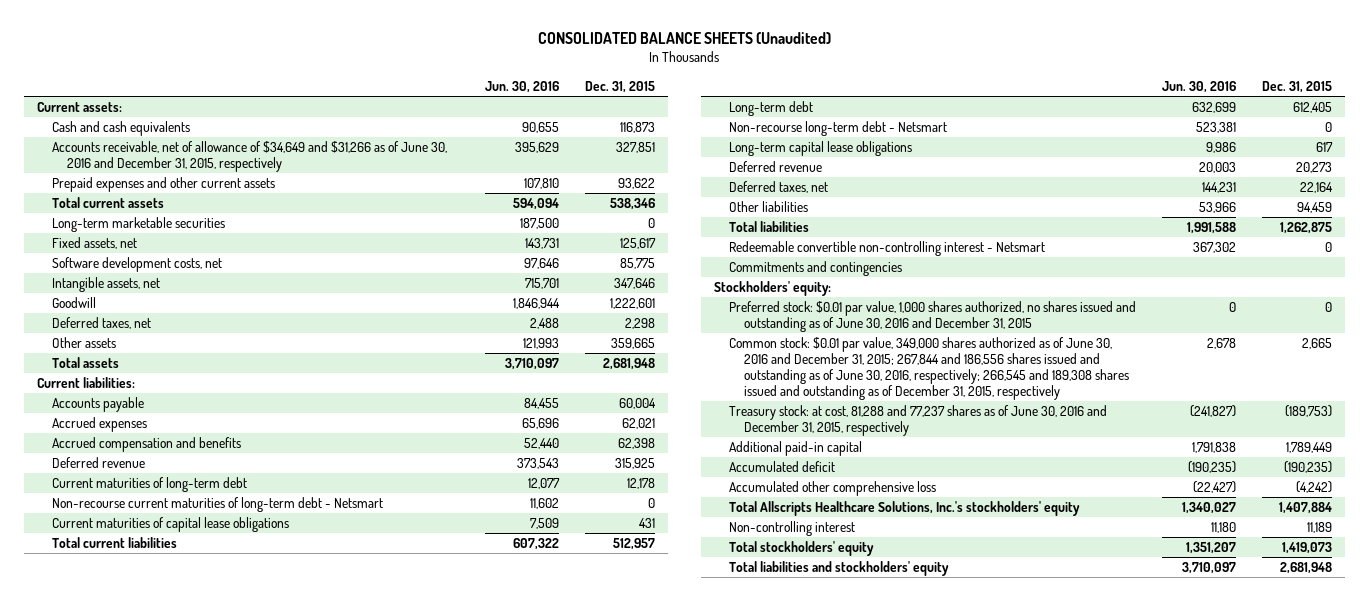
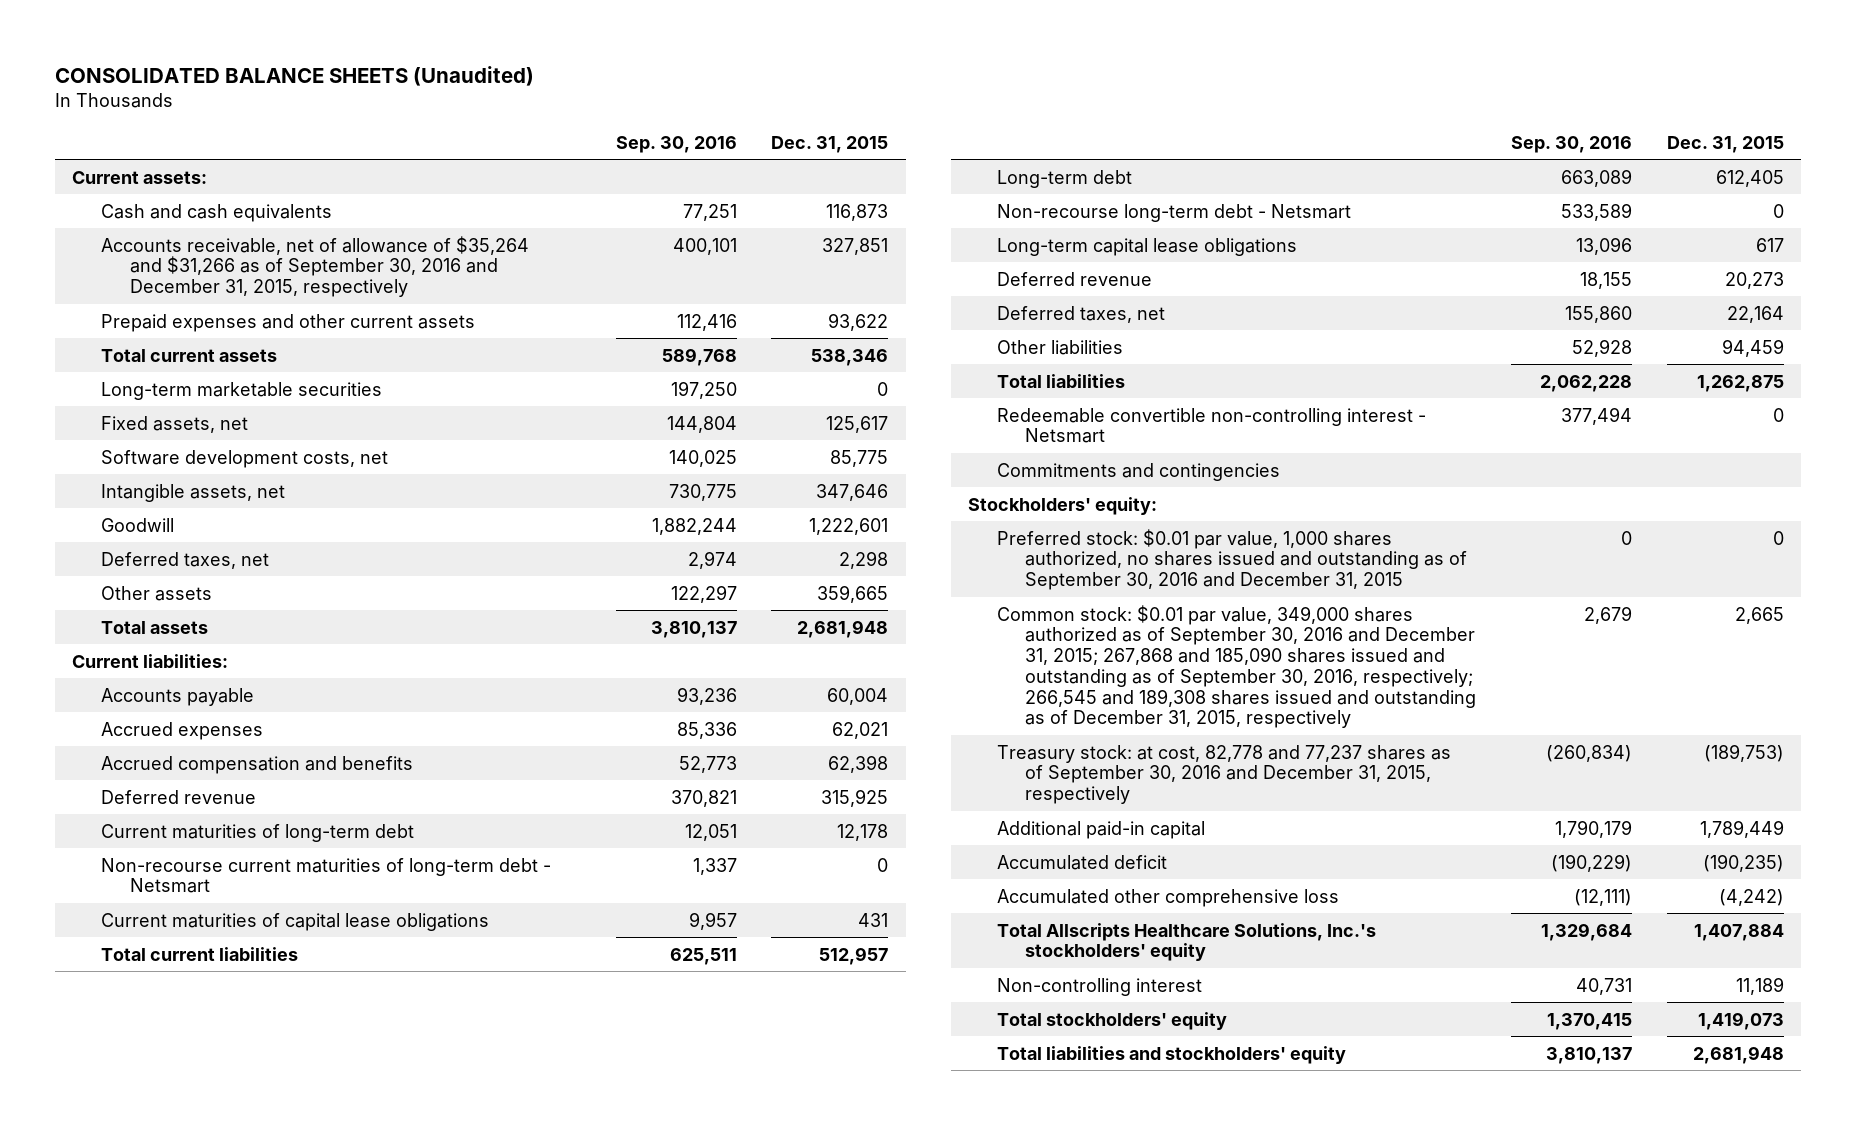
[484,80,559,93] Jun. 30, 2016 -> none
none -> [615,135,737,153] Sep. 30, 2016
[51,141,447,172] Accounts receivable, net of allowance of $34,649 and $31,266 as of June 30, 2016 and December 31, 2015, respectively -> [101,235,530,298] Accounts receivable, net of allowance of $35,264 and $31,266 as of September 30, 2016 and December 31, 2015, respectively
[728,301,1136,332] Preferred stock: $0.01 par value, 1,000 shares authorized, no shares issued and outstanding as of June 30, 2016 and December 31, 2015 -> [996,528,1468,591] Preferred stock: $0.01 par value, 1,000 shares authorized, no shares issued and outstanding as of September 30, 2016 and December 31, 2015
[728,337,1129,400] Common stock: $0.01 par value, 349,000 shares authorized as of June 30, 2016 and December 31, 2015; 267,844 and 186,556 shares issued and outstanding as of June 30, 2016, respectively; 266,545 and 189,308 shares issued and outstanding as of December 31, 2015, respectively -> [996,604,1477,729] Common stock: $0.01 par value, 349,000 shares authorized as of September 30, 2016 and December 31, 2015; 267,868 and 185,090 shares issued and outstanding as of September 30, 2016, respectively; 266,545 and 189,308 shares issued and outstanding as of December 31, 2015, respectively
[728,405,1107,436] Treasury stock: at cost, 81,288 and 77,237 shares as of June 30, 2016 and December 31, 2015, respectively -> [996,744,1451,805] Treasury stock: at cost, 82,778 and 77,237 shares as of September 30, 2016 and December 31, 2015, respectively

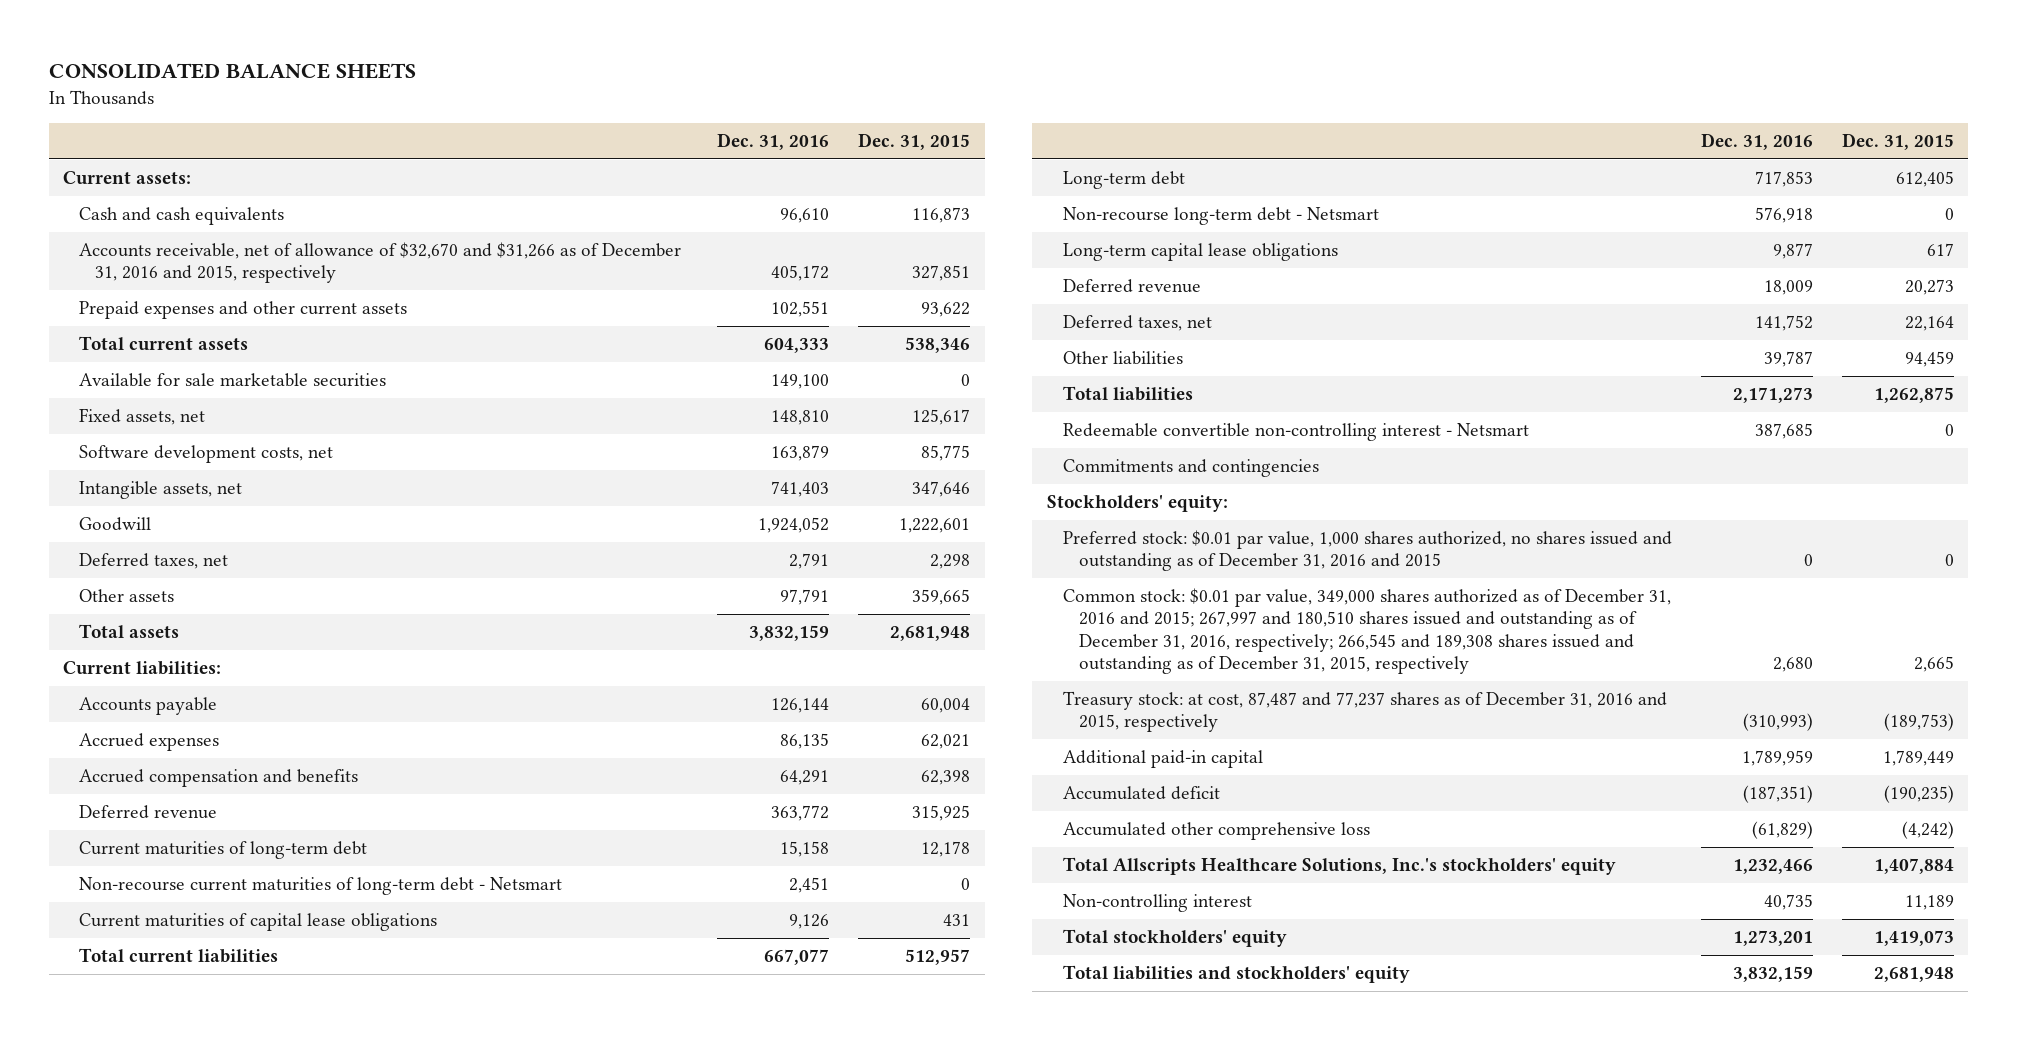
[55,65,535,86] CONSOLIDATED BALANCE SHEETS (Unaudited) -> [48,63,416,80] CONSOLIDATED BALANCE SHEETS
[615,135,737,153] Sep. 30, 2016 -> none
none -> [717,132,830,150] Dec. 31, 2016
[101,235,530,298] Accounts receivable, net of allowance of $35,264 and $31,266 as of September 30, 2016 and December 31, 2015, respectively -> [79,242,682,284] Accounts receivable, net of allowance of $32,670 and $31,266 as of December 31, 2016 and 2015, respectively
[101,381,383,400] Long-term marketable securities -> [79,373,387,388] Available for sale marketable securities
[996,528,1468,591] Preferred stock: $0.01 par value, 1,000 shares authorized, no shares issued and outstanding as of September 30, 2016 and December 31, 2015 -> [1062,530,1672,572] Preferred stock: $0.01 par value, 1,000 shares authorized, no shares issued and outstanding as of December 31, 2016 and 2015
[996,604,1477,729] Common stock: $0.01 par value, 349,000 shares authorized as of September 30, 2016 and December 31, 2015; 267,868 and 185,090 shares issued and outstanding as of September 30, 2016, respectively; 266,545 and 189,308 shares issued and outstanding as of December 31, 2015, respectively -> [1062,588,1671,674] Common stock: $0.01 par value, 349,000 shares authorized as of December 31, 2016 and 2015; 267,997 and 180,510 shares issued and outstanding as of December 31, 2016, respectively; 266,545 and 189,308 shares issued and outstanding as of December 31, 2015, respectively
[996,744,1451,805] Treasury stock: at cost, 82,778 and 77,237 shares as of September 30, 2016 and December 31, 2015, respectively -> [1062,691,1667,733] Treasury stock: at cost, 87,487 and 77,237 shares as of December 31, 2016 and 2015, respectively

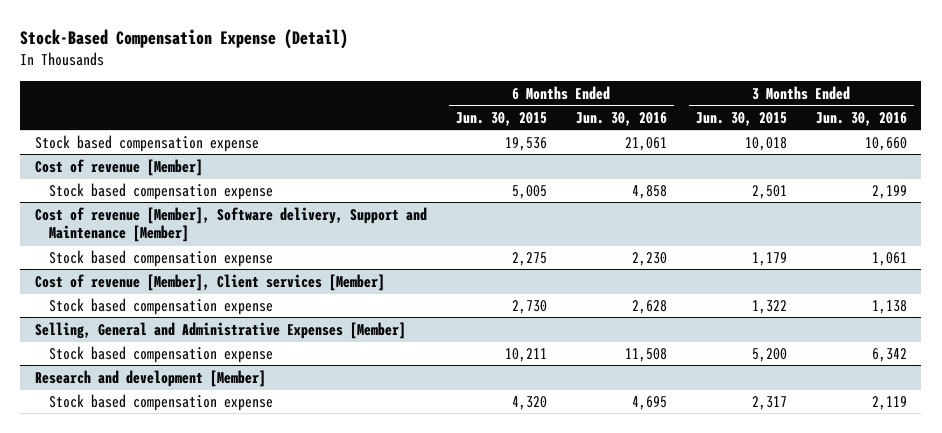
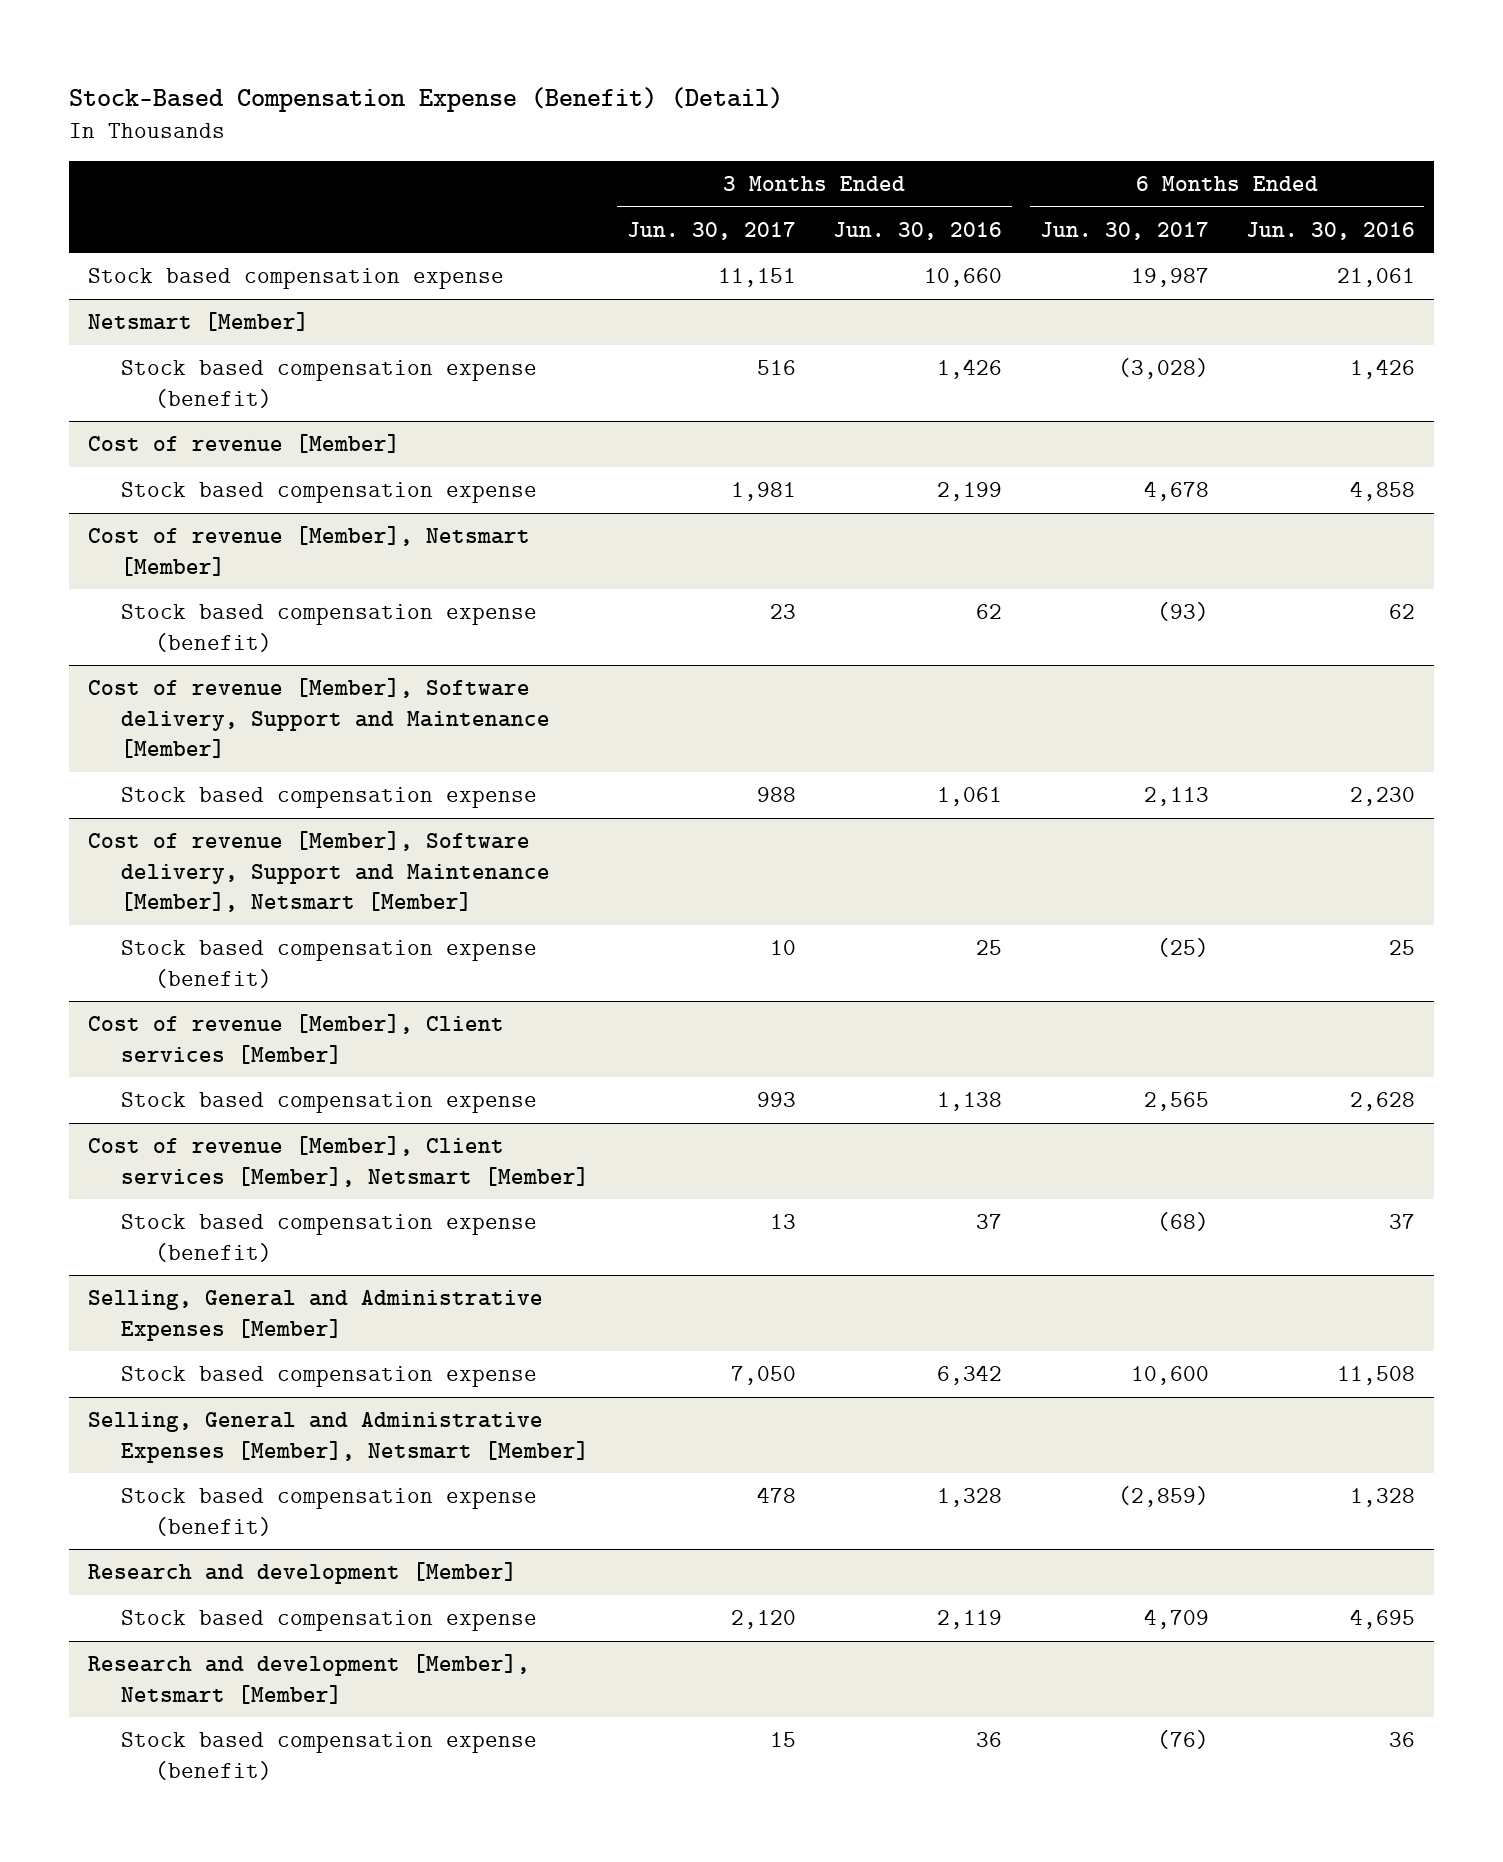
[20,29,349,50] Stock-Based Compensation Expense (Detail) -> [68,86,783,112] Stock-Based Compensation Expense (Benefit) (Detail)
[455,111,547,126] Jun. 30, 2015 -> none
[695,111,787,126] Jun. 30, 2015 -> none
none -> [626,221,796,240] Jun. 30, 2017
none -> [1039,221,1209,240] Jun. 30, 2017
none -> [87,312,309,332] Netsmart [Member]
none -> [121,360,538,408] Stock based compensation expense (benefit)
none -> [87,526,530,576] Cost of revenue [Member], Netsmart [Member]
none -> [121,604,538,652] Stock based compensation expense (benefit)
none -> [87,831,551,913] Cost of revenue [Member], Software delivery, Support and Maintenance [Member], Netsmart [Member]
none -> [121,940,538,988] Stock based compensation expense (benefit)
none -> [87,1136,590,1187] Cost of revenue [Member], Client services [Member], Netsmart [Member]
none -> [121,1214,538,1262] Stock based compensation expense (benefit)
none -> [87,1412,590,1463] Selling, General and Administrative Expenses [Member], Netsmart [Member]
none -> [121,1488,538,1536] Stock based compensation expense (benefit)
none -> [87,1654,530,1704] Research and development [Member], Netsmart [Member]
none -> [121,1732,538,1780] Stock based compensation expense (benefit)

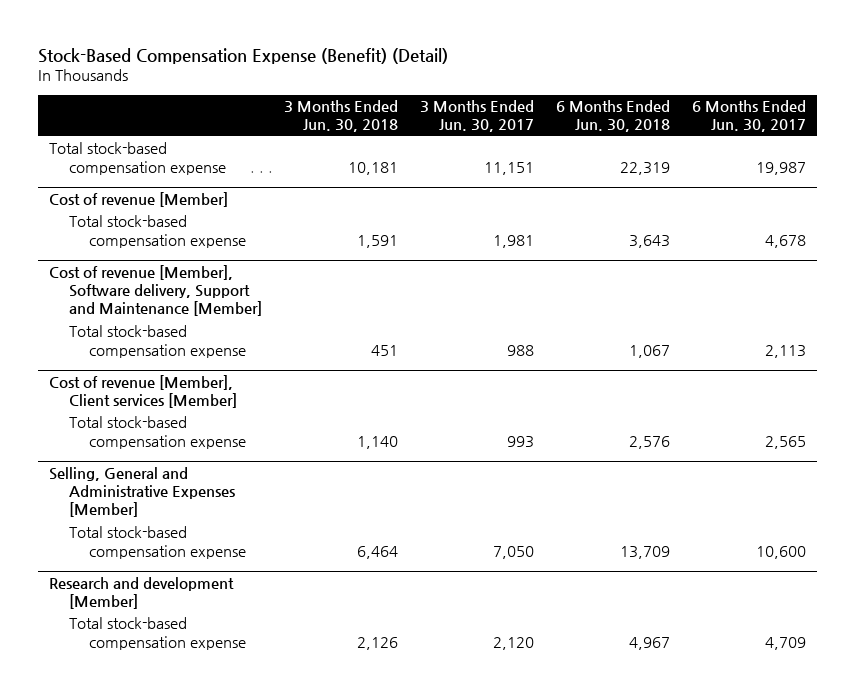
[833,221,1003,240] Jun. 30, 2016 -> none
[1246,221,1416,240] Jun. 30, 2016 -> none
none -> [284,100,399,133] 3 Months Ended Jun. 30, 2018
none -> [556,100,671,133] 6 Months Ended Jun. 30, 2018
[87,312,309,332] Netsmart [Member] -> none
[121,360,538,408] Stock based compensation expense (benefit) -> none
[87,268,504,290] Stock based compensation expense -> [49,142,227,175] Total stock-based compensation expense
[87,526,530,576] Cost of revenue [Member], Netsmart [Member] -> none
[121,604,538,652] Stock based compensation expense (benefit) -> none
[121,482,538,504] Stock based compensation expense -> [69,215,246,248] Total stock-based compensation expense
[87,831,551,913] Cost of revenue [Member], Software delivery, Support and Maintenance [Member], Netsmart [Member] -> none
[121,940,538,988] Stock based compensation expense (benefit) -> none
[121,787,538,809] Stock based compensation expense -> [69,325,246,358] Total stock-based compensation expense
[87,1136,590,1187] Cost of revenue [Member], Client services [Member], Netsmart [Member] -> none
[121,1214,538,1262] Stock based compensation expense (benefit) -> none
[121,1092,538,1114] Stock based compensation expense -> [69,416,246,449] Total stock-based compensation expense
[87,1412,590,1463] Selling, General and Administrative Expenses [Member], Netsmart [Member] -> none
[121,1488,538,1536] Stock based compensation expense (benefit) -> none
[121,1366,538,1388] Stock based compensation expense -> [69,526,246,559] Total stock-based compensation expense
[87,1654,530,1704] Research and development [Member], Netsmart [Member] -> none
[121,1732,538,1780] Stock based compensation expense (benefit) -> none
[121,1610,538,1632] Stock based compensation expense -> [69,617,246,650] Total stock-based compensation expense

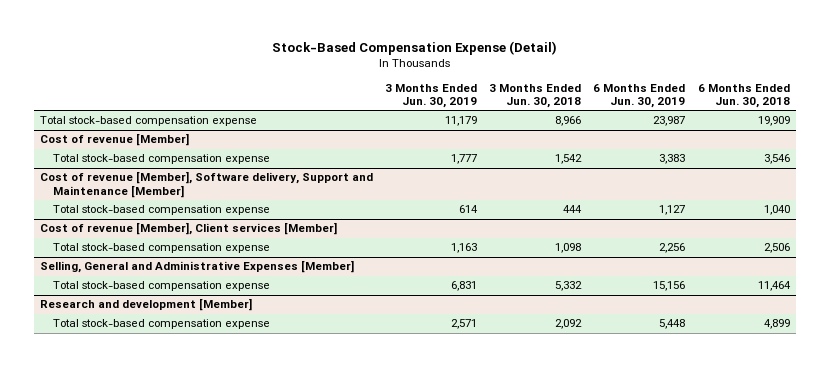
[38,47,449,64] Stock-Based Compensation Expense (Benefit) (Detail) -> [271,40,557,55] Stock-Based Compensation Expense (Detail)
[420,100,535,133] 3 Months Ended Jun. 30, 2017 -> none
[692,100,807,133] 6 Months Ended Jun. 30, 2017 -> none
none -> [385,83,478,108] 3 Months Ended Jun. 30, 2019
none -> [593,83,686,108] 6 Months Ended Jun. 30, 2019
[348,161,399,175] 10,181 -> [555,116,582,127] 8,966
[620,161,671,175] 22,319 -> [757,116,790,127] 19,909
[357,234,399,248] 1,591 -> [555,154,583,165] 1,542
[629,234,671,248] 3,643 -> [763,154,790,165] 3,546
[371,344,399,356] 451 -> [563,205,583,214] 444
[629,344,671,358] 1,067 -> [763,205,790,216] 1,040
[357,435,399,449] 1,140 -> [555,243,582,254] 1,098
[629,435,671,449] 2,576 -> [763,243,790,254] 2,506
[357,545,399,559] 6,464 -> [555,281,583,292] 5,332
[620,545,671,559] 13,709 -> [757,281,791,292] 11,464
[357,636,399,650] 2,126 -> [555,319,583,330] 2,092
[629,636,671,650] 4,967 -> [763,319,790,330] 4,899

